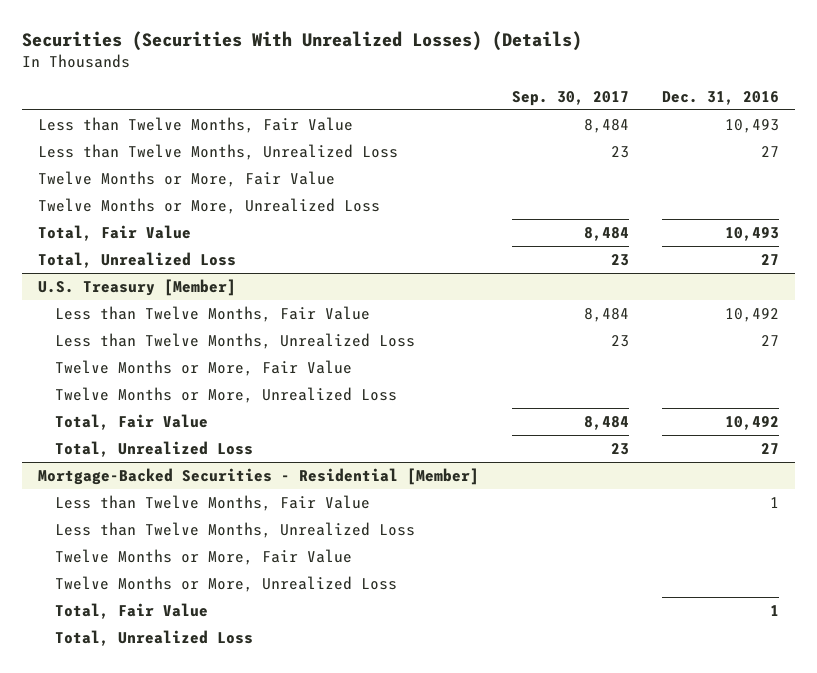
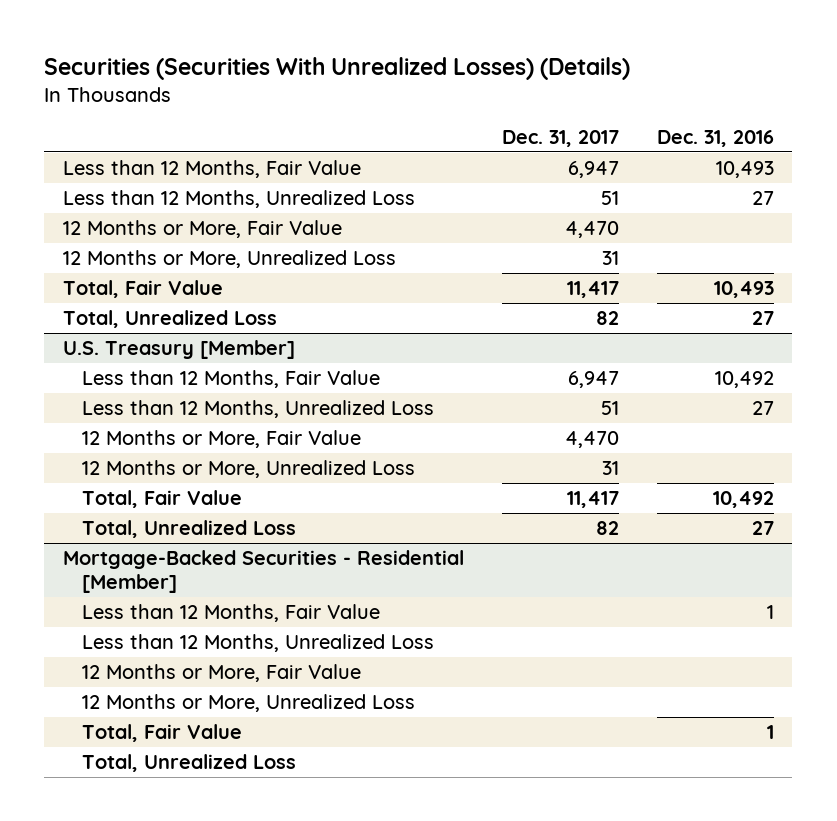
[511,90,629,106] Sep. 30, 2017 -> none
none -> [501,129,619,147] Dec. 31, 2017
[38,116,354,133] Less than Twelve Months, Fair Value -> [63,159,362,178] Less than 12 Months, Fair Value
[38,143,399,160] Less than Twelve Months, Unrealized Loss -> [63,189,416,208] Less than 12 Months, Unrealized Loss
[38,170,336,187] Twelve Months or More, Fair Value -> [63,219,343,238] 12 Months or More, Fair Value
[38,197,381,214] Twelve Months or More, Unrealized Loss -> [63,249,397,268] 12 Months or More, Unrealized Loss
[54,305,370,322] Less than Twelve Months, Fair Value -> [81,369,380,388] Less than 12 Months, Fair Value
[54,332,415,349] Less than Twelve Months, Unrealized Loss -> [81,399,434,418] Less than 12 Months, Unrealized Loss
[54,359,352,376] Twelve Months or More, Fair Value -> [81,429,361,448] 12 Months or More, Fair Value
[54,386,397,403] Twelve Months or More, Unrealized Loss -> [81,459,415,478] 12 Months or More, Unrealized Loss
[54,494,370,511] Less than Twelve Months, Fair Value -> [81,603,380,622] Less than 12 Months, Fair Value
[54,521,415,538] Less than Twelve Months, Unrealized Loss -> [81,633,434,652] Less than 12 Months, Unrealized Loss
[54,548,352,565] Twelve Months or More, Fair Value -> [81,663,361,682] 12 Months or More, Fair Value
[54,575,397,592] Twelve Months or More, Unrealized Loss -> [81,693,415,712] 12 Months or More, Unrealized Loss

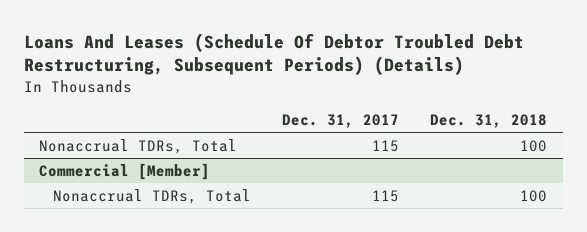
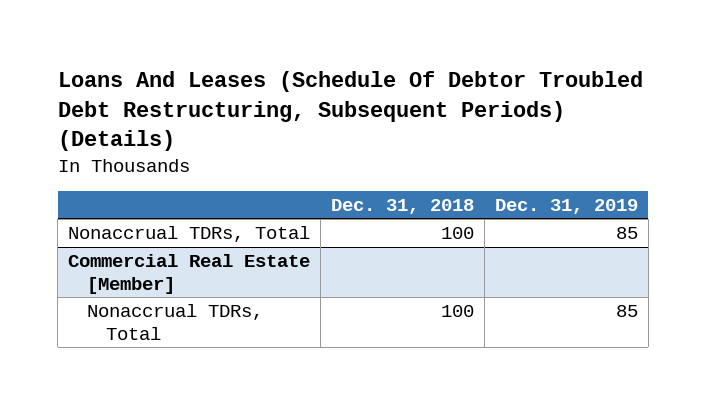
[282,113,400,128] Dec. 31, 2017 -> none
none -> [494,198,638,214] Dec. 31, 2019
[39,162,211,180] Commercial [Member] -> [67,254,310,294] Commercial Real Estate [Member]

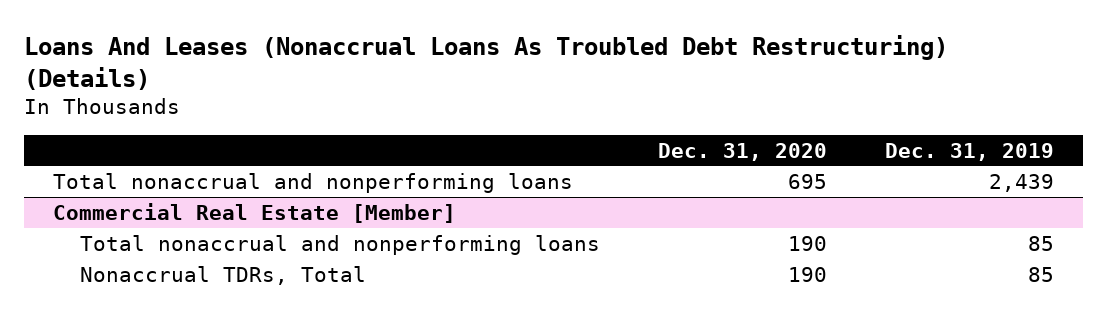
[57,71,643,152] Loans And Leases (Schedule Of Debtor Troubled Debt Restructuring, Subsequent Periods) (Details) -> [23,35,948,90] Loans And Leases (Nonaccrual Loans As Troubled Debt Restructuring) (Details)
[330,198,474,214] Dec. 31, 2018 -> none
none -> [658,142,828,161] Dec. 31, 2020
[67,226,310,243] Nonaccrual TDRs, Total -> none
none -> [52,172,573,193] Total nonaccrual and nonperforming loans
none -> [79,234,600,255] Total nonaccrual and nonperforming loans

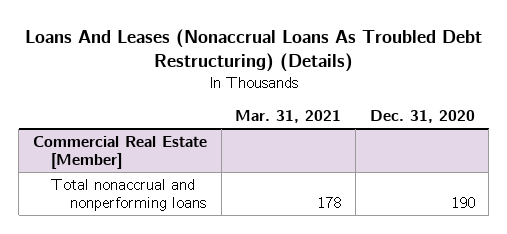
[885,142,1055,161] Dec. 31, 2019 -> none
none -> [235,110,342,124] Mar. 31, 2021
[52,172,573,193] Total nonaccrual and nonperforming loans -> none
[79,265,366,285] Nonaccrual TDRs, Total -> none

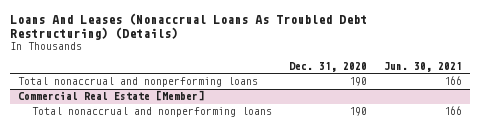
[235,110,342,124] Mar. 31, 2021 -> none
none -> [383,62,462,73] Jun. 30, 2021
none -> [18,77,259,88] Total nonaccrual and nonperforming loans

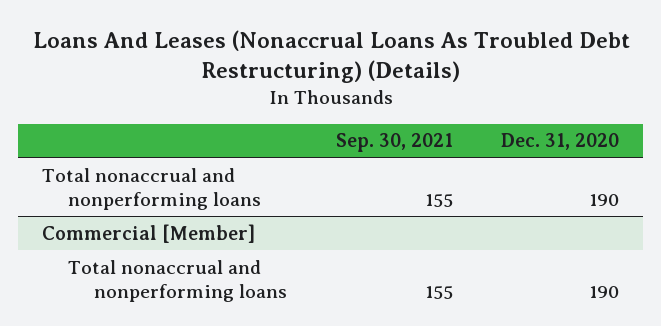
[383,62,462,73] Jun. 30, 2021 -> none
none -> [335,133,453,153] Sep. 30, 2021
[18,90,205,102] Commercial Real Estate [Member] -> [42,223,256,243] Commercial [Member]

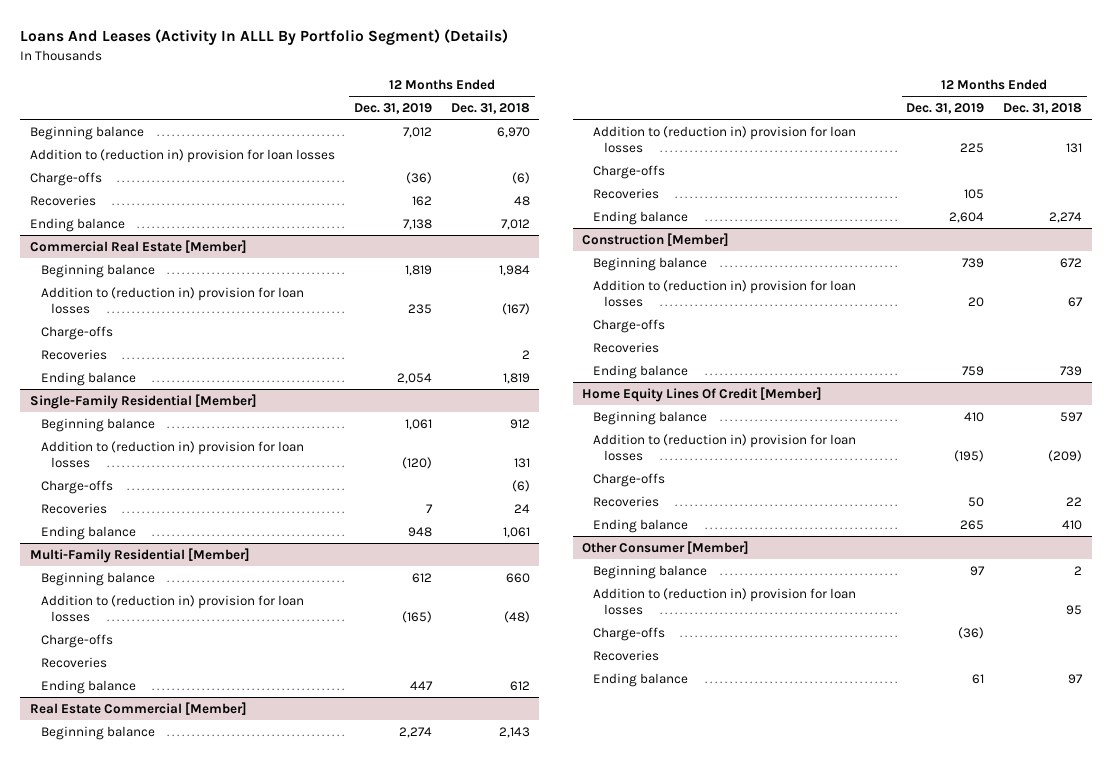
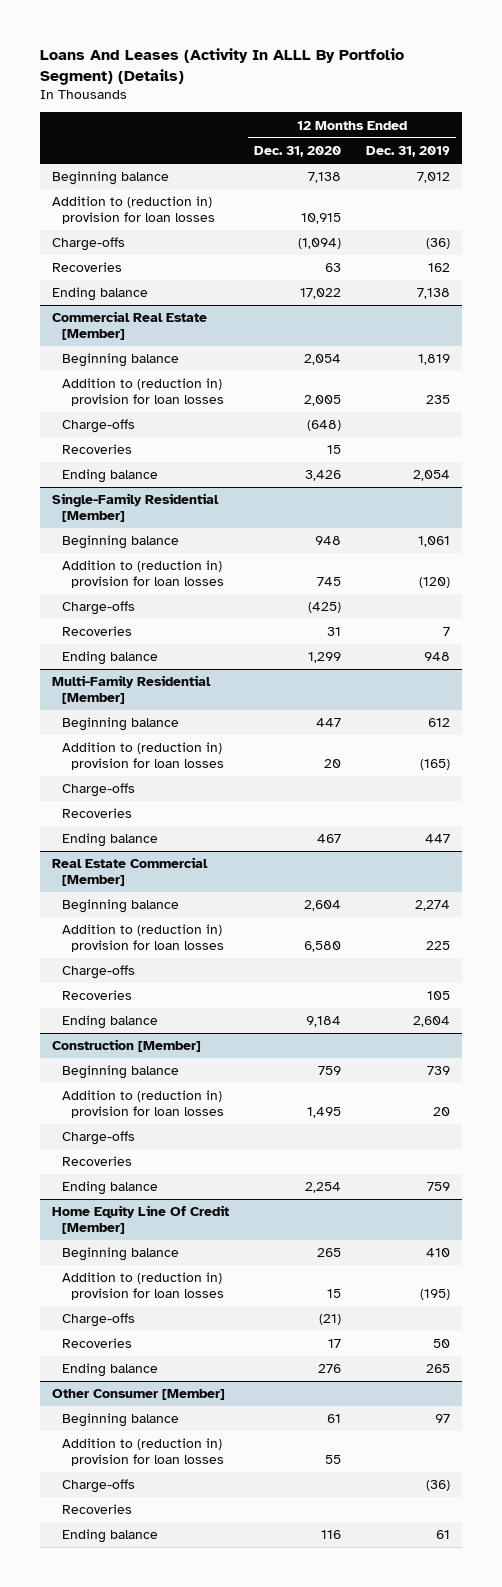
[450,102,530,114] Dec. 31, 2018 -> none
none -> [253,146,341,158] Dec. 31, 2020
[582,386,823,402] Home Equity Lines Of Credit [Member] -> [51,1205,229,1235] Home Equity Line Of Credit [Member]

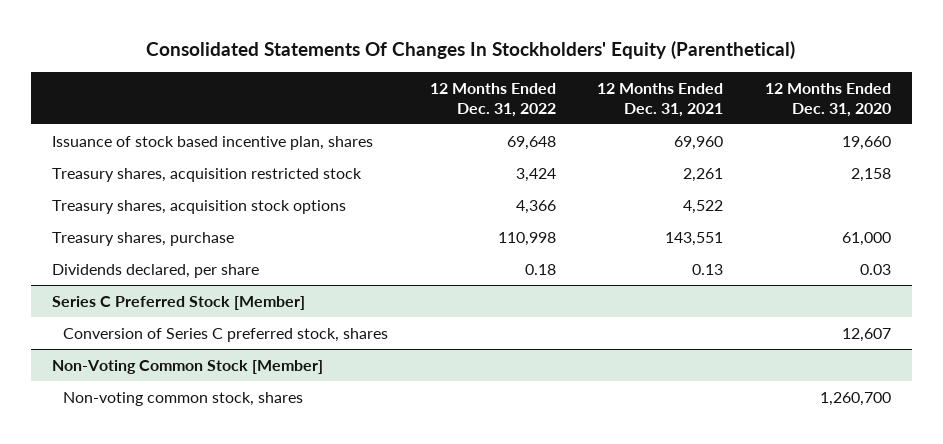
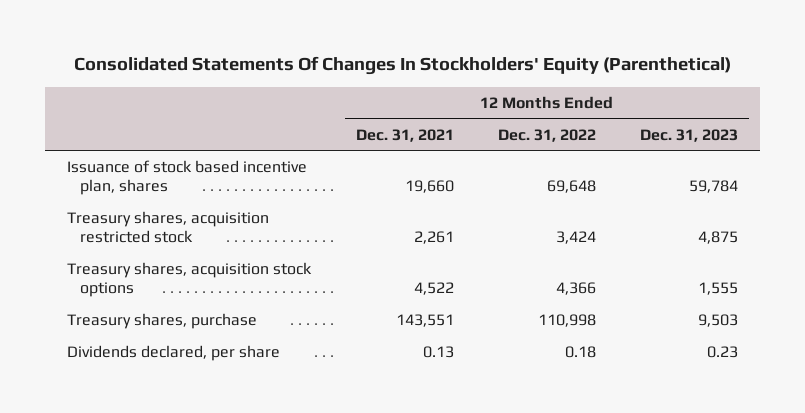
[764,82,891,117] 12 Months Ended Dec. 31, 2020 -> none
none -> [640,128,739,142] Dec. 31, 2023
[674,135,724,150] 69,960 -> [404,180,454,194] 19,660
[51,295,305,310] Series C Preferred Stock [Member] -> none
[63,327,389,342] Conversion of Series C preferred stock, shares -> none
[51,359,323,374] Non-Voting Common Stock [Member] -> none
[63,391,304,406] Non-voting common stock, shares -> none

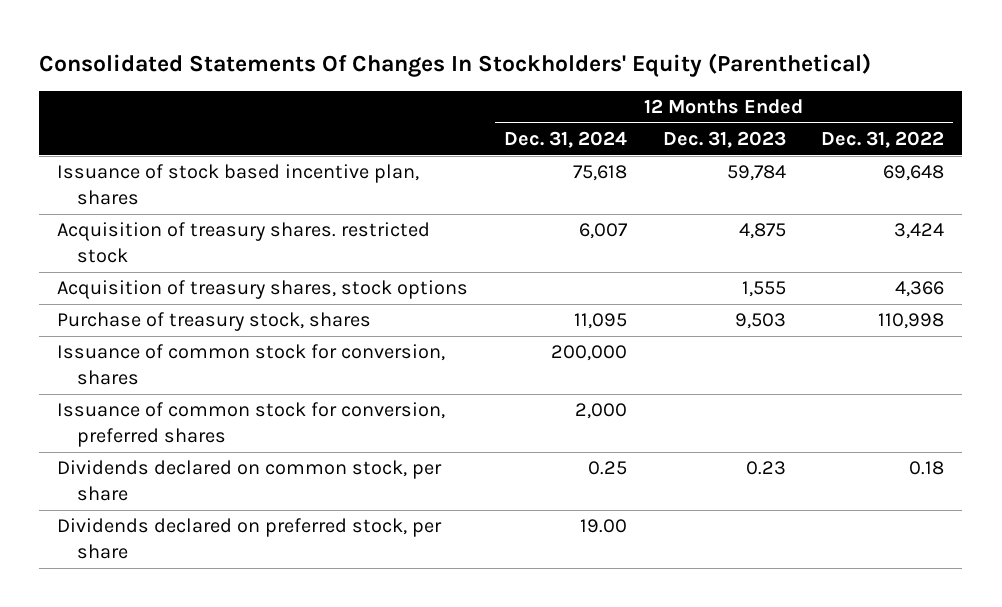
[355,128,454,142] Dec. 31, 2021 -> none
none -> [503,131,627,149] Dec. 31, 2024
[67,211,270,244] Treasury shares, acquisition restricted stock -> [57,222,431,264] Acquisition of treasury shares. restricted stock
[67,262,313,298] Treasury shares, acquisition stock options -> [57,280,469,300] Acquisition of treasury shares, stock options
[67,313,258,330] Treasury shares, purchase -> [57,312,372,332] Purchase of treasury stock, shares
none -> [57,344,446,386] Issuance of common stock for conversion, shares
none -> [57,402,446,448] Issuance of common stock for conversion, preferred shares
[67,345,281,362] Dividends declared, per share -> [57,460,443,502] Dividends declared on common stock, per share
none -> [57,518,443,560] Dividends declared on preferred stock, per share

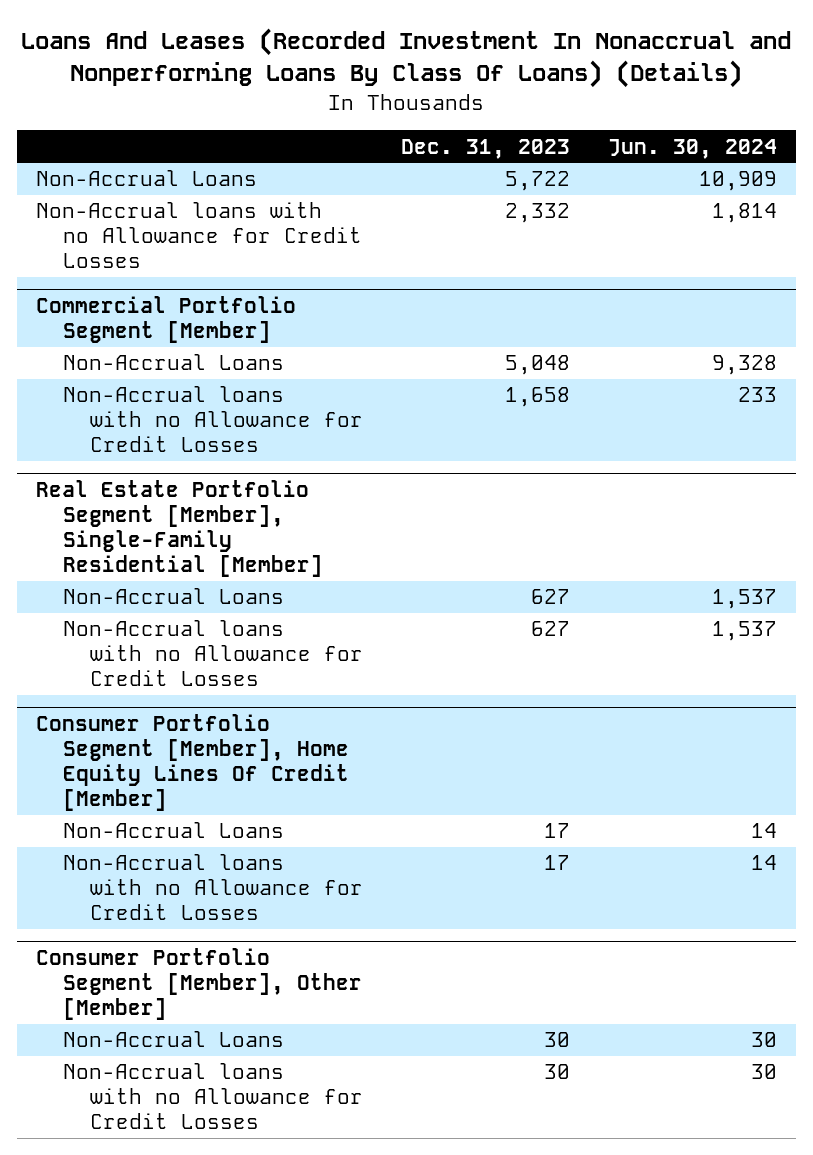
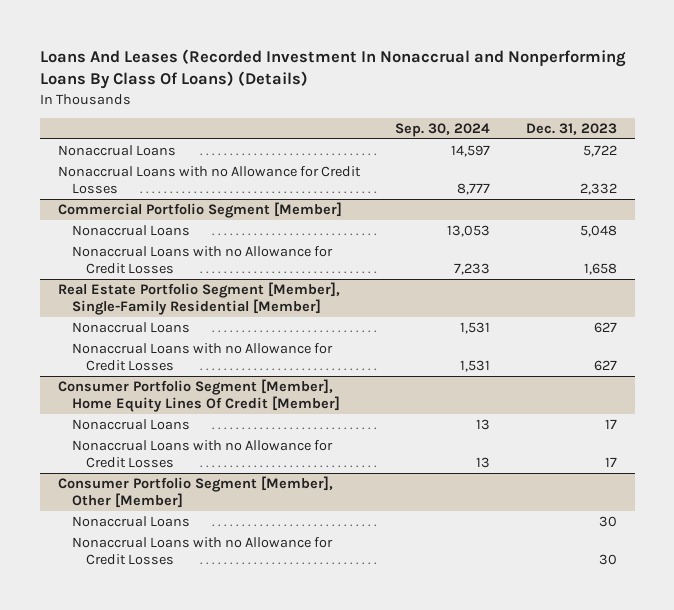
[607,138,777,159] Jun. 30, 2024 -> none
none -> [395,122,491,137] Sep. 30, 2024
[35,170,257,187] Non-Accrual Loans -> [57,144,176,156] Nonaccrual Loans
[35,202,363,269] Non-Accrual loans with no Allowance for Credit Losses -> [57,165,361,195] Nonaccrual Loans with no Allowance for Credit Losses
[63,354,285,371] Non-Accrual Loans -> [71,224,190,236] Nonaccrual Loans
[63,386,364,453] Non-Accrual loans with no Allowance for Credit Losses -> [71,245,333,275] Nonaccrual Loans with no Allowance for Credit Losses
[63,588,285,605] Non-Accrual Loans -> [71,321,190,333] Nonaccrual Loans
[63,620,364,687] Non-Accrual loans with no Allowance for Credit Losses -> [71,342,333,372] Nonaccrual Loans with no Allowance for Credit Losses
[63,822,285,839] Non-Accrual Loans -> [71,418,190,430] Nonaccrual Loans
[63,854,364,921] Non-Accrual loans with no Allowance for Credit Losses -> [71,439,333,469] Nonaccrual Loans with no Allowance for Credit Losses
[63,1031,285,1048] Non-Accrual Loans -> [71,515,190,527] Nonaccrual Loans
[63,1063,364,1130] Non-Accrual loans with no Allowance for Credit Losses -> [71,536,333,566] Nonaccrual Loans with no Allowance for Credit Losses

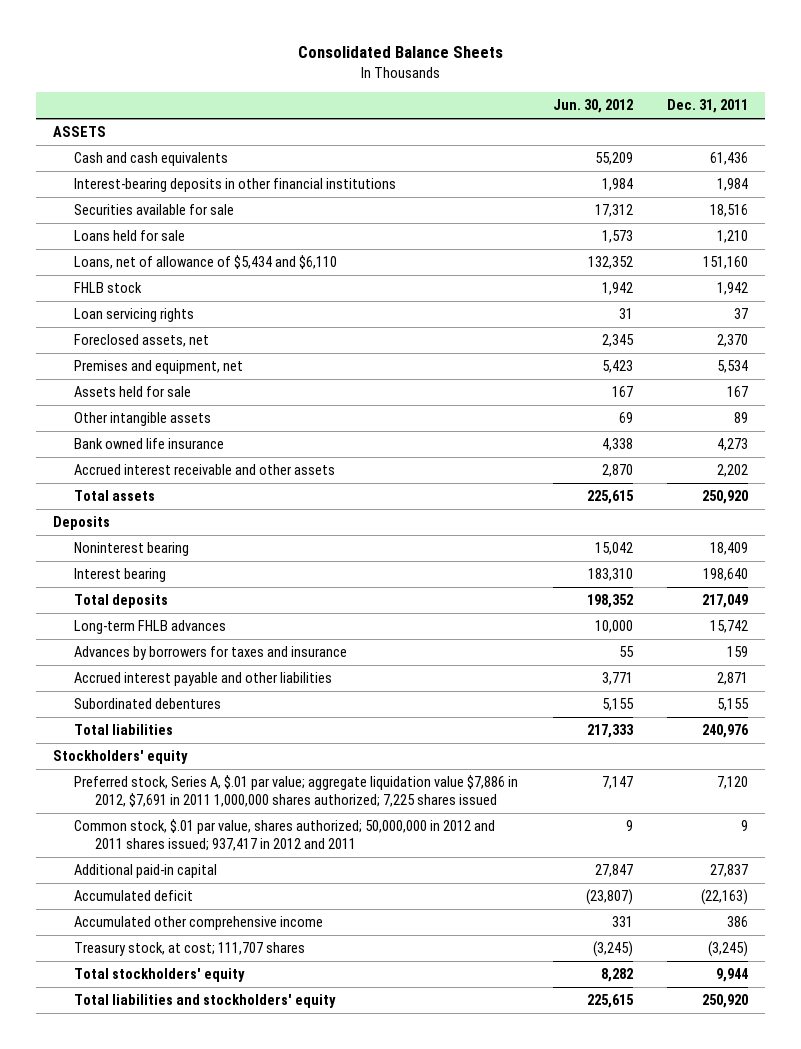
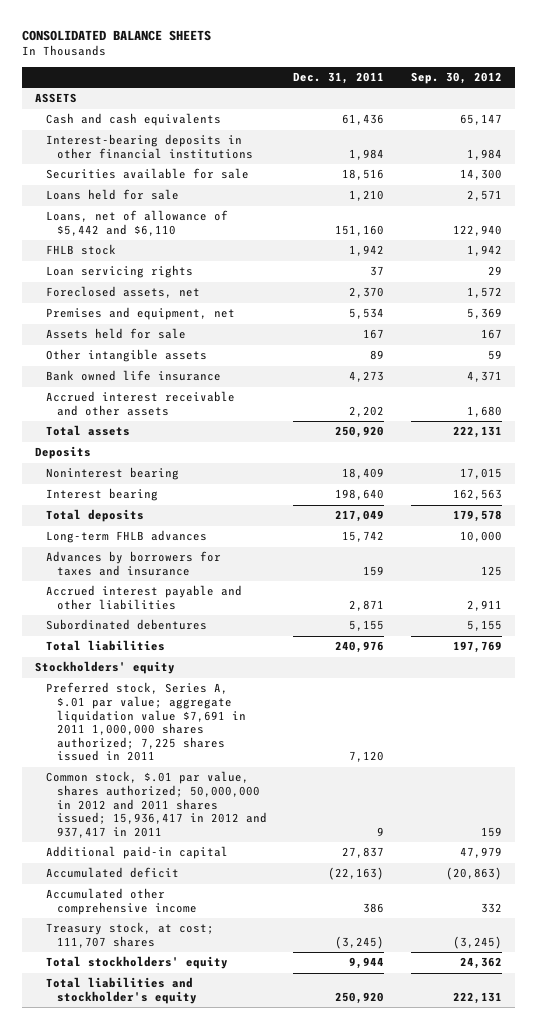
[297,46,503,59] Consolidated Balance Sheets -> [21,29,211,41] CONSOLIDATED BALANCE SHEETS
[552,99,633,114] Jun. 30, 2012 -> none
none -> [411,72,503,85] Sep. 30, 2012
[73,255,337,270] Loans, net of allowance of $5,434 and $6,110 -> [45,210,228,236] Loans, net of allowance of $5,442 and $6,110
[73,775,518,808] Preferred stock, Series A, $.01 par value; aggregate liquidation value $7,886 in 2012, $7,691 in 2011 1,000,000 shares authorized; 7,225 shares issued -> [45,682,246,762] Preferred stock, Series A, $.01 par value; aggregate liquidation value $7,691 in 2011 1,000,000 shares authorized; 7,225 shares issued in 2011
[73,819,495,852] Common stock, $.01 par value, shares authorized; 50,000,000 in 2012 and 2011 shares issued; 937,417 in 2012 and 2011 -> [45,771,267,838] Common stock, $.01 par value, shares authorized; 50,000,000 in 2012 and 2011 shares issued; 15,936,417 in 2012 and 937,417 in 2011
[73,994,336,1009] Total liabilities and stockholders' equity -> [45,977,197,1004] Total liabilities and stockholder's equity

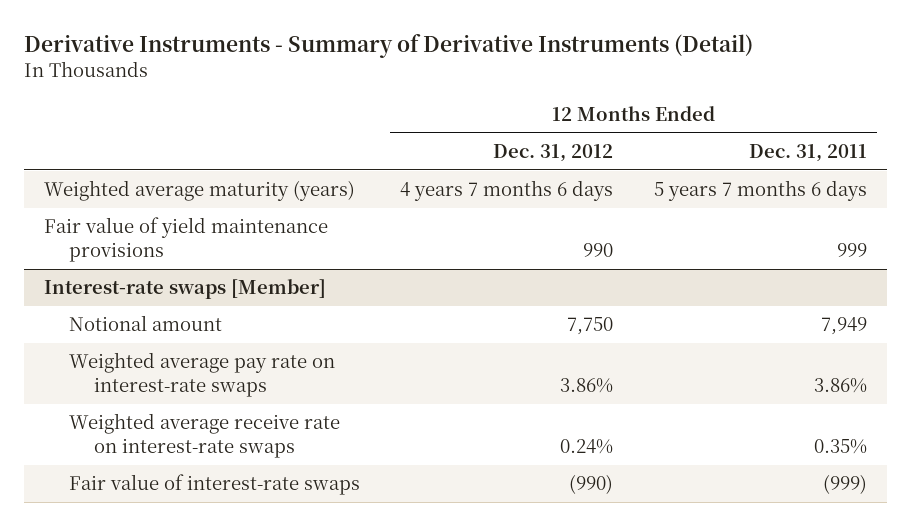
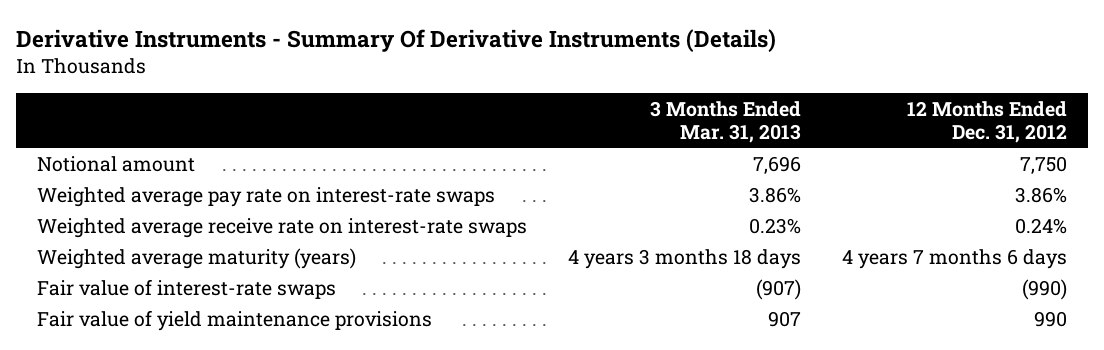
[23,34,753,59] Derivative Instruments - Summary of Derivative Instruments (Detail) -> [16,28,777,52] Derivative Instruments - Summary Of Derivative Instruments (Details)
[749,143,868,162] Dec. 31, 2011 -> none
none -> [650,100,802,143] 3 Months Ended Mar. 31, 2013
[44,279,327,300] Interest-rate swaps [Member] -> none
[44,180,356,202] Weighted average maturity (years) -> [36,247,356,269] Weighted average maturity (years)
[44,217,329,262] Fair value of yield maintenance provisions -> [36,309,432,331] Fair value of yield maintenance provisions

